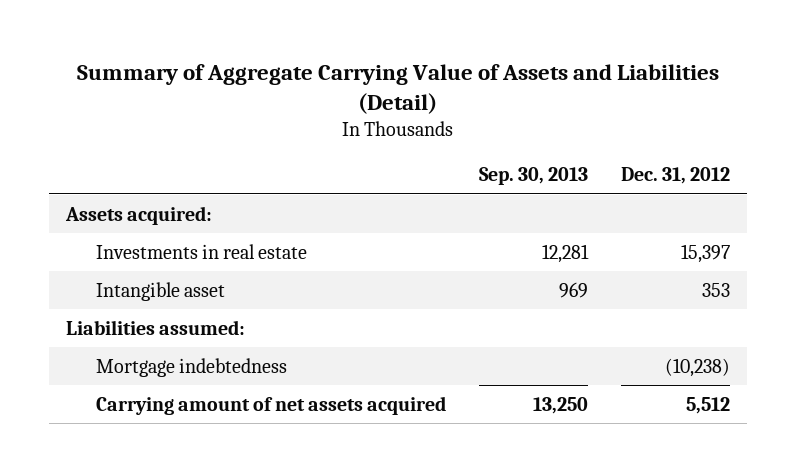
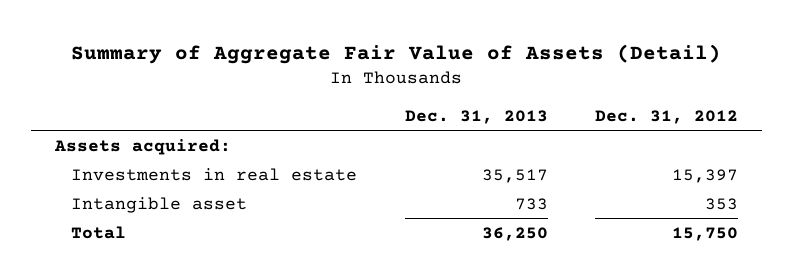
[77,63,720,114] Summary of Aggregate Carrying Value of Assets and Liabilities (Detail) -> [71,43,722,64] Summary of Aggregate Fair Value of Assets (Detail)
[479,167,589,186] Sep. 30, 2013 -> none
none -> [404,110,548,125] Dec. 31, 2013
[65,319,245,335] Liabilities assumed: -> none
[95,357,287,377] Mortgage indebtedness -> none
[95,395,446,415] Carrying amount of net assets acquired -> none
none -> [71,225,127,239] Total

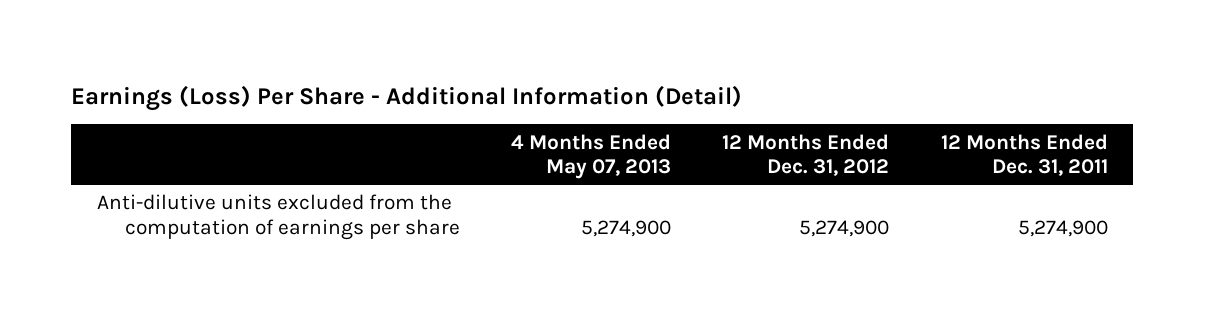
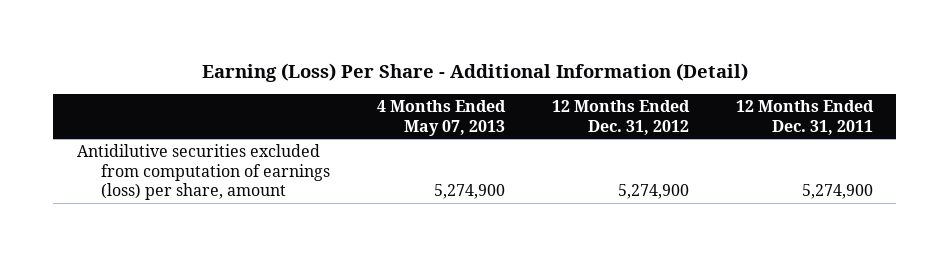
[71,84,743,111] Earnings (Loss) Per Share - Additional Information (Detail) -> [201,63,748,83] Earning (Loss) Per Share - Additional Information (Detail)
[96,194,460,240] Anti-dilutive units excluded from the computation of earnings per share -> [76,144,330,200] Antidilutive securities excluded from computation of earnings (loss) per share, amount

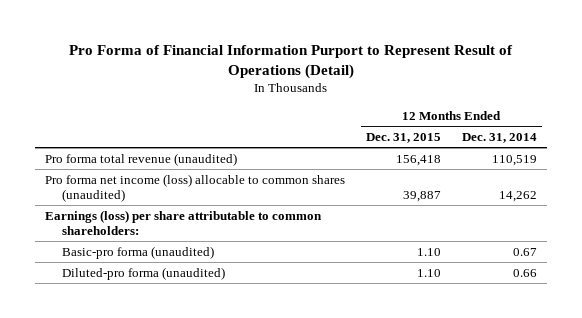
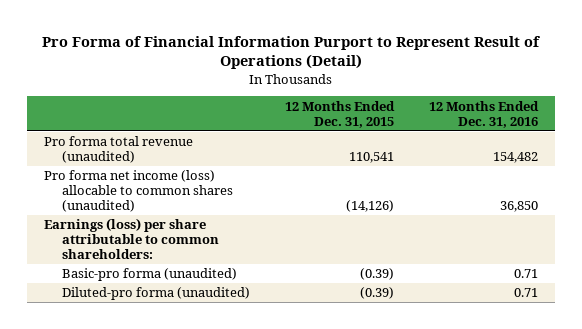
[461,133,537,144] Dec. 31, 2014 -> none
none -> [428,100,539,128] 12 Months Ended Dec. 31, 2016
[396,154,442,166] 156,418 -> [348,152,394,164] 110,541
[403,190,442,202] 39,887 -> [345,200,394,213] (14,126)
[417,247,442,256] 1.10 -> [359,268,394,281] (0.39)
[417,268,442,277] 1.10 -> [359,287,394,300] (0.39)

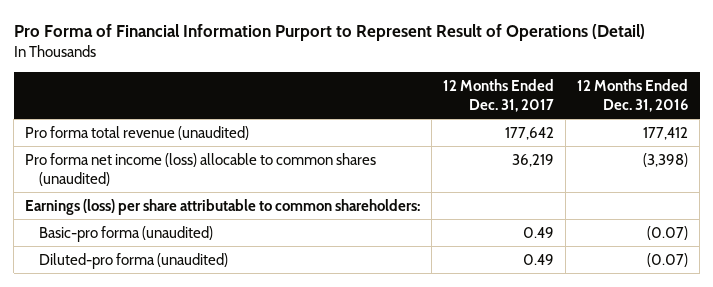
[284,100,395,128] 12 Months Ended Dec. 31, 2015 -> none
none -> [443,78,555,112] 12 Months Ended Dec. 31, 2017
[492,152,538,164] 154,482 -> [643,126,689,140] 177,412
[499,201,538,213] 36,850 -> [643,152,689,167] (3,398)
[513,269,538,279] 0.71 -> [647,225,689,240] (0.07)
[513,288,538,298] 0.71 -> [647,252,689,267] (0.07)

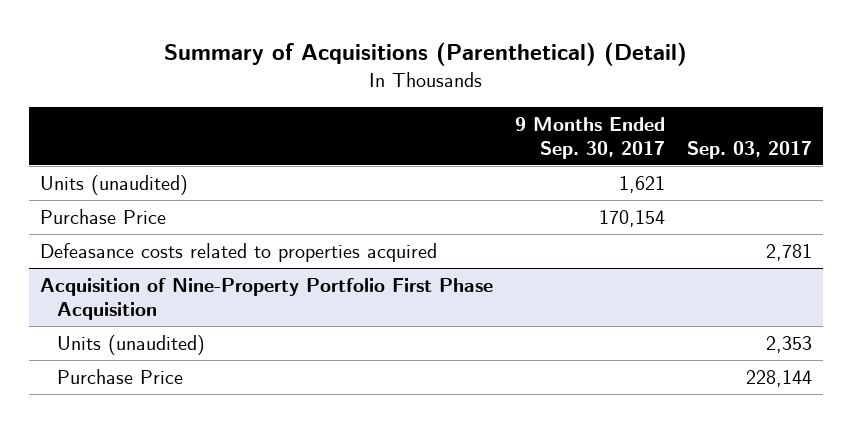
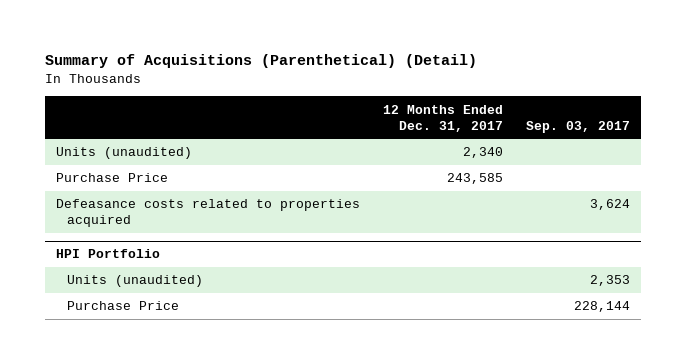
[515,117,666,159] 9 Months Ended Sep. 30, 2017 -> none
none -> [383,104,504,132] 12 Months Ended Dec. 31, 2017
[39,278,493,320] Acquisition of Nine-Property Portfolio First Phase Acquisition -> none
[766,244,813,262] 2,781 -> [589,199,630,211] 3,624
none -> [56,249,161,259] HPI Portfolio

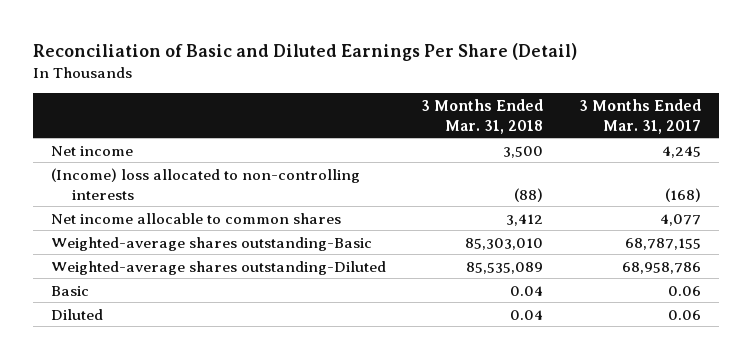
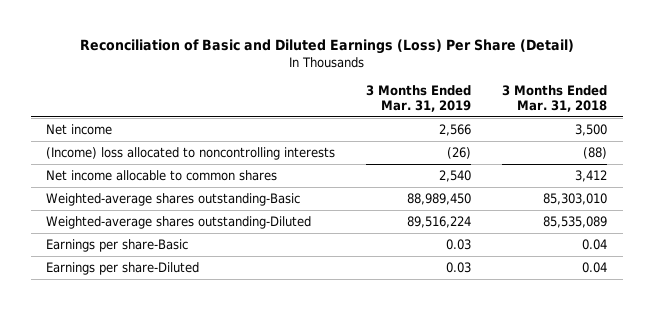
[32,42,577,61] Reconciliation of Basic and Diluted Earnings Per Share (Detail) -> [79,39,574,55] Reconciliation of Basic and Diluted Earnings (Loss) Per Share (Detail)
[579,98,702,134] 3 Months Ended Mar. 31, 2017 -> none
none -> [366,85,472,112] 3 Months Ended Mar. 31, 2019
[50,167,360,200] (Income) loss allocated to non-controlling interests -> [46,147,336,161] (Income) loss allocated to noncontrolling interests
[50,285,89,296] Basic -> [46,239,189,253] Earnings per share-Basic
[50,308,103,320] Diluted -> [46,262,200,276] Earnings per share-Diluted

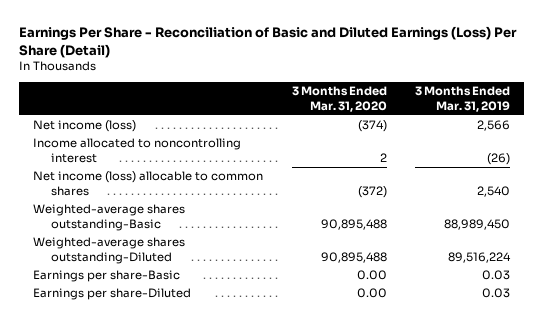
[79,39,574,55] Reconciliation of Basic and Diluted Earnings (Loss) Per Share (Detail) -> [19,25,518,58] Earnings Per Share - Reconciliation of Basic and Diluted Earnings (Loss) Per Share (Detail)
[502,85,608,112] 3 Months Ended Mar. 31, 2018 -> none
none -> [291,85,387,112] 3 Months Ended Mar. 31, 2020
[46,124,113,136] Net income -> [33,120,137,133] Net income (loss)
[46,147,336,161] (Income) loss allocated to noncontrolling interests -> [33,138,242,163] Income allocated to noncontrolling interest
[46,170,278,182] Net income allocable to common shares -> [33,171,264,196] Net income (loss) allocable to common shares

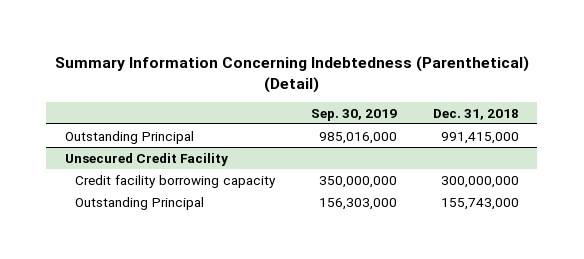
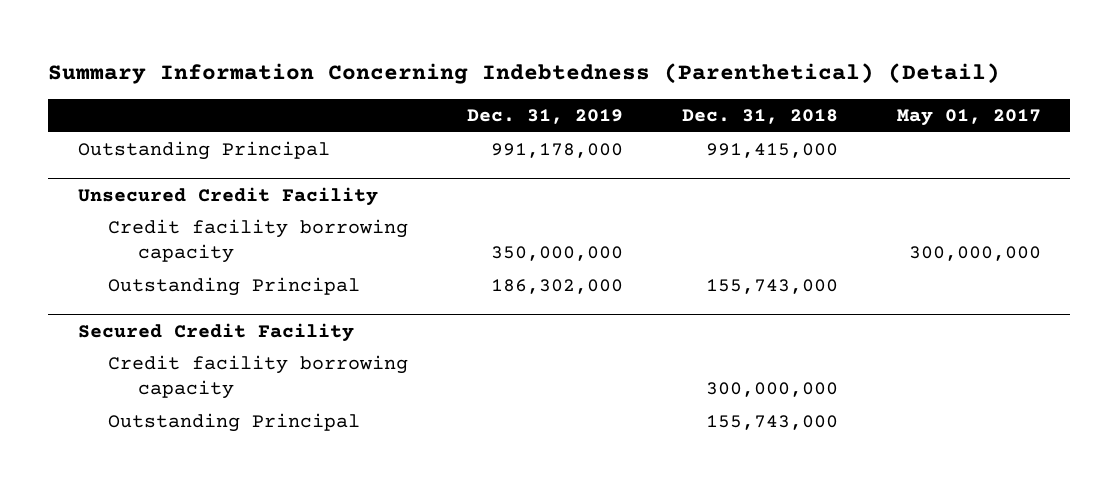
[310,108,397,121] Sep. 30, 2019 -> none
none -> [467,109,624,125] Dec. 31, 2019
none -> [896,109,1041,127] May 01, 2017
none -> [108,219,409,264] Credit facility borrowing capacity
none -> [108,277,361,297] Outstanding Principal
none -> [77,322,354,342] Secured Credit Facility

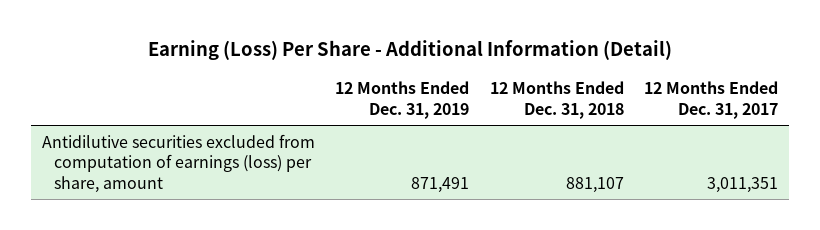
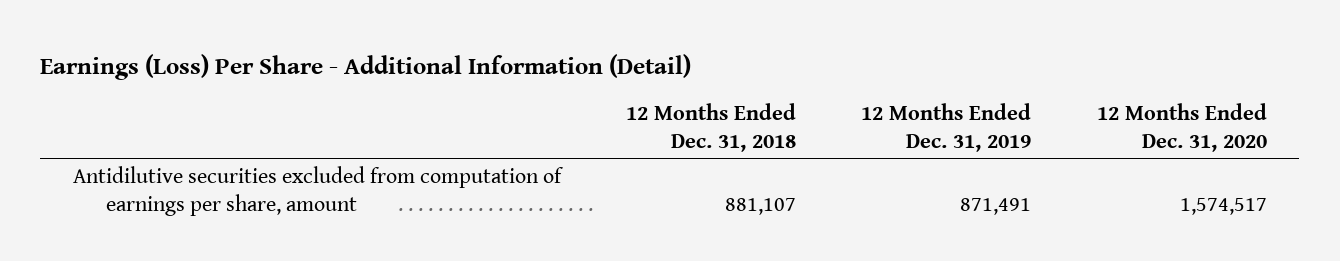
[148,40,673,61] Earning (Loss) Per Share - Additional Information (Detail) -> [40,54,692,81] Earnings (Loss) Per Share - Additional Information (Detail)
[644,81,779,119] 12 Months Ended Dec. 31, 2017 -> none
none -> [1096,103,1267,152] 12 Months Ended Dec. 31, 2020
[41,134,315,193] Antidilutive securities excluded from computation of earnings (loss) per share, amount -> [72,166,564,216] Antidilutive securities excluded from computation of earnings per share, amount

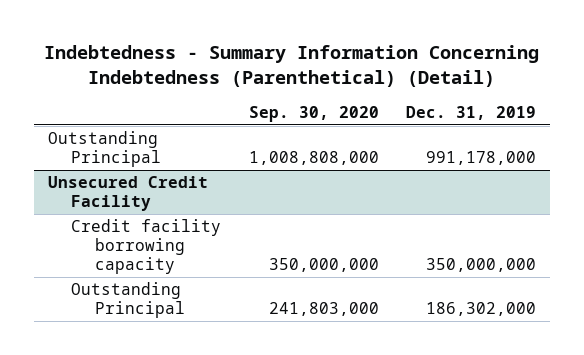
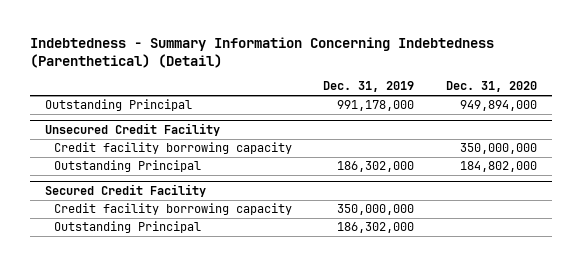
[248,105,379,122] Sep. 30, 2020 -> none
none -> [445,81,537,93] Dec. 31, 2020
none -> [53,142,292,155] Credit facility borrowing capacity
none -> [53,160,201,173] Outstanding Principal
none -> [45,184,207,198] Secured Credit Facility

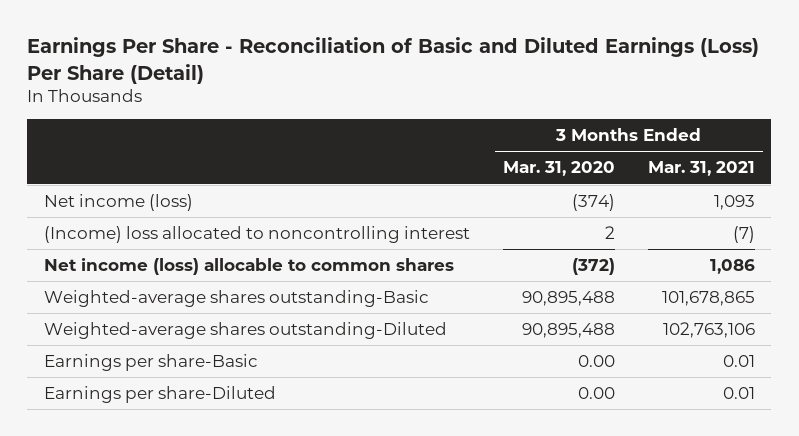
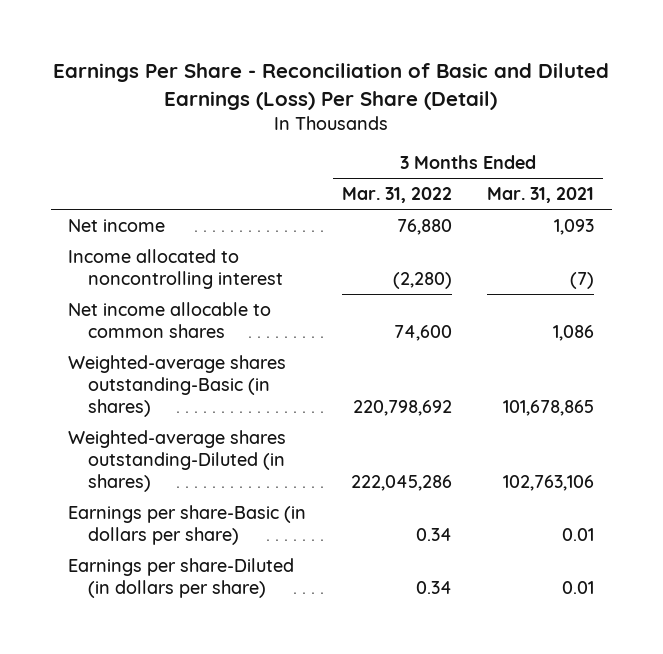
[502,161,615,177] Mar. 31, 2020 -> none
none -> [341,187,452,204] Mar. 31, 2022
[43,194,193,212] Net income (loss) -> [68,218,166,232] Net income
[43,226,470,244] (Income) loss allocated to noncontrolling interest -> [68,248,283,289] Income allocated to noncontrolling interest
[43,258,454,276] Net income (loss) allocable to common shares -> [68,301,272,338] Net income allocable to common shares
[43,290,429,308] Weighted-average shares outstanding-Basic -> [68,354,287,418] Weighted-average shares outstanding-Basic (in shares)
[43,322,447,340] Weighted-average shares outstanding-Diluted -> [68,429,287,493] Weighted-average shares outstanding-Diluted (in shares)
[43,354,258,372] Earnings per share-Basic -> [68,504,307,545] Earnings per share-Basic (in dollars per share)
[43,386,276,404] Earnings per share-Diluted -> [68,557,295,598] Earnings per share-Diluted (in dollars per share)

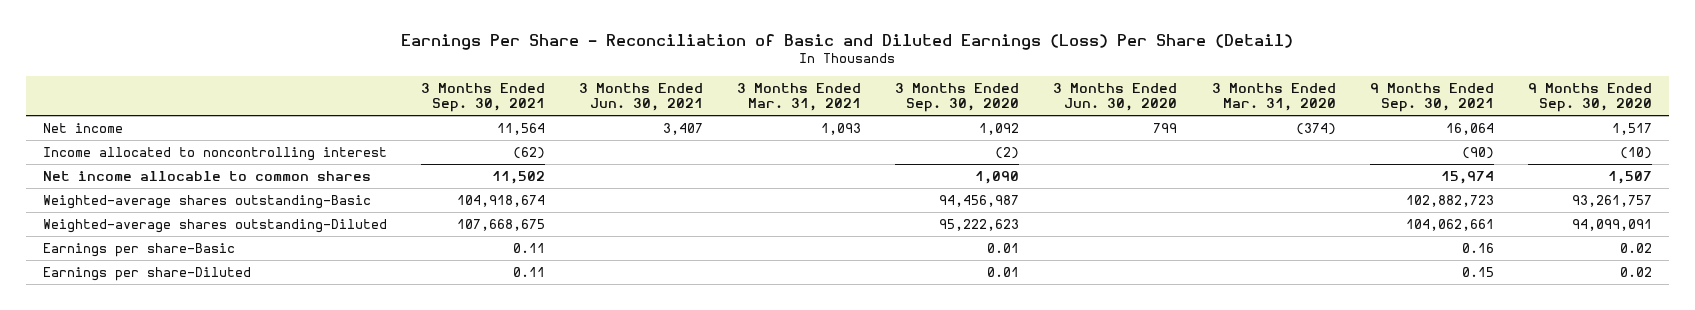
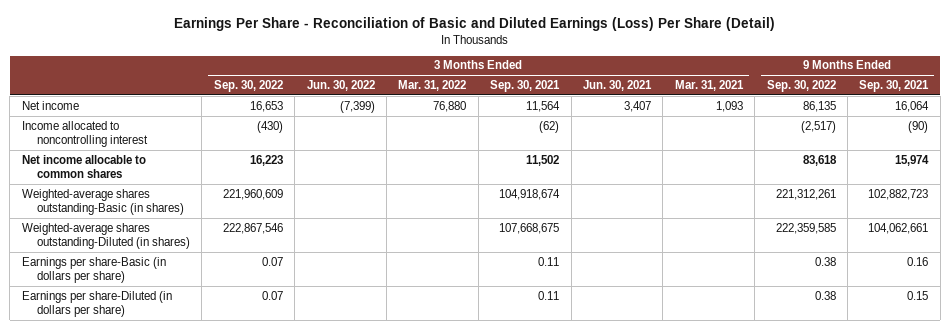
[895,82,1020,112] 3 Months Ended Sep. 30, 2020 -> none
[1053,82,1178,111] 3 Months Ended Jun. 30, 2020 -> none
[1211,82,1336,111] 3 Months Ended Mar. 31, 2020 -> none
[1527,82,1652,112] 9 Months Ended Sep. 30, 2020 -> none
none -> [213,79,283,92] Sep. 30, 2022
none -> [306,79,375,91] Jun. 30, 2022
none -> [398,79,467,91] Mar. 31, 2022
none -> [766,79,836,92] Sep. 30, 2022
[42,194,371,209] Weighted-average shares outstanding-Basic -> [21,188,185,216] Weighted-average shares outstanding-Basic (in shares)
[42,218,387,233] Weighted-average shares outstanding-Diluted -> [21,222,191,250] Weighted-average shares outstanding-Diluted (in shares)
[42,242,235,257] Earnings per share-Basic -> [21,256,166,284] Earnings per share-Basic (in dollars per share)
[42,266,251,281] Earnings per share-Diluted -> [21,290,172,318] Earnings per share-Diluted (in dollars per share)

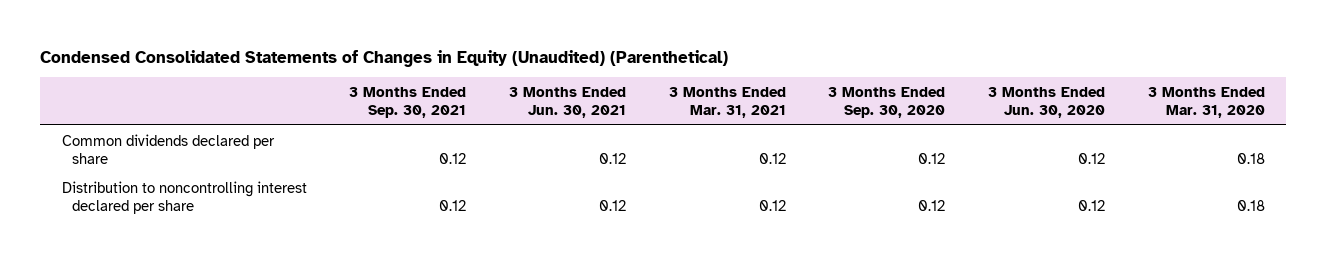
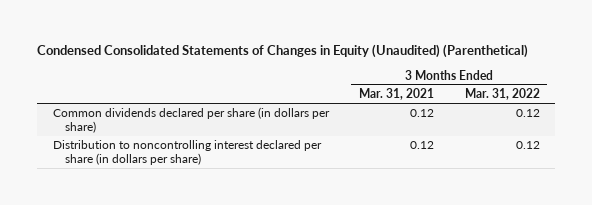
[349,86,467,118] 3 Months Ended Sep. 30, 2021 -> none
[508,86,626,118] 3 Months Ended Jun. 30, 2021 -> none
[828,86,946,118] 3 Months Ended Sep. 30, 2020 -> none
[987,86,1105,118] 3 Months Ended Jun. 30, 2020 -> none
[1147,86,1265,118] 3 Months Ended Mar. 31, 2020 -> none
none -> [464,88,540,101] Mar. 31, 2022
[61,133,275,164] Common dividends declared per share -> [52,107,330,133] Common dividends declared per share (in dollars per share)
[61,180,307,214] Distribution to noncontrolling interest declared per share -> [52,140,322,165] Distribution to noncontrolling interest declared per share (in dollars per share)

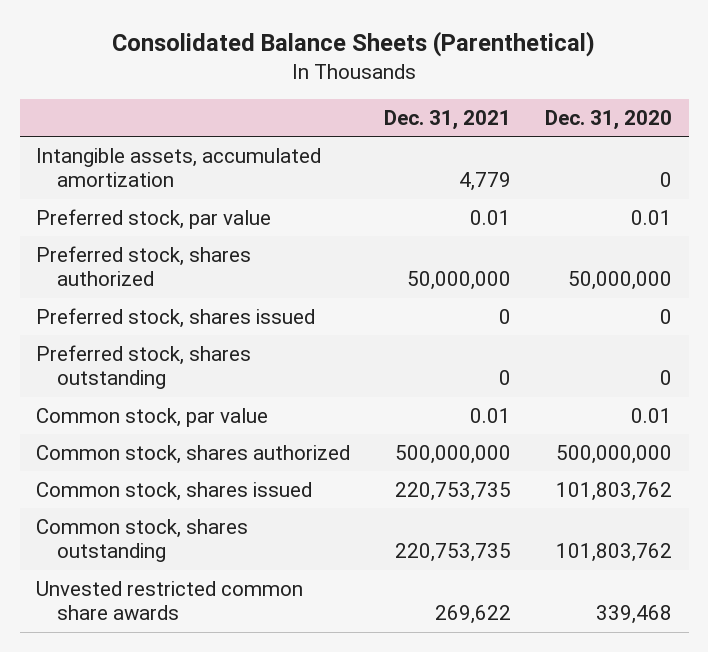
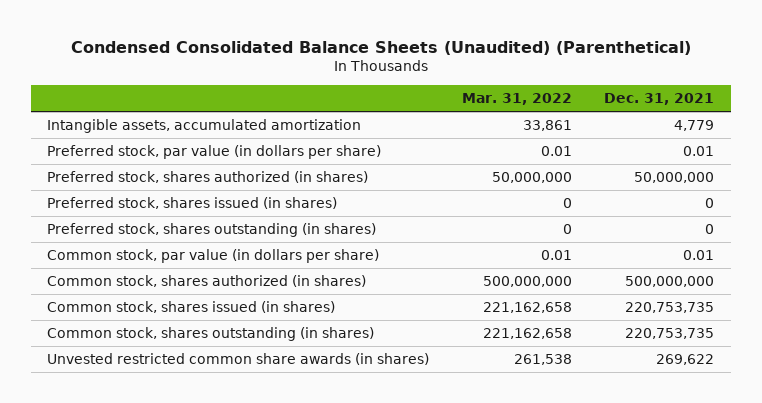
[112,31,596,58] Consolidated Balance Sheets (Parenthetical) -> [70,40,691,55] Condensed Consolidated Balance Sheets (Unaudited) (Parenthetical)
[544,109,672,130] Dec. 31, 2020 -> none
none -> [461,92,572,105] Mar. 31, 2022
[36,208,272,229] Preferred stock, par value -> [47,145,382,160] Preferred stock, par value (in dollars per share)
[36,245,252,287] Preferred stock, shares authorized -> [47,171,369,184] Preferred stock, shares authorized (in shares)
[36,307,316,328] Preferred stock, shares issued -> [47,197,338,210] Preferred stock, shares issued (in shares)
[36,344,252,390] Preferred stock, shares outstanding -> [47,223,377,238] Preferred stock, shares outstanding (in shares)
[36,407,269,427] Common stock, par value -> [47,249,380,264] Common stock, par value (in dollars per share)
[36,444,351,464] Common stock, shares authorized -> [47,275,367,288] Common stock, shares authorized (in shares)
[36,481,313,501] Common stock, shares issued -> [47,301,336,314] Common stock, shares issued (in shares)
[36,518,249,563] Common stock, shares outstanding -> [47,327,375,342] Common stock, shares outstanding (in shares)
[36,580,304,621] Unvested restricted common share awards -> [47,353,430,366] Unvested restricted common share awards (in shares)

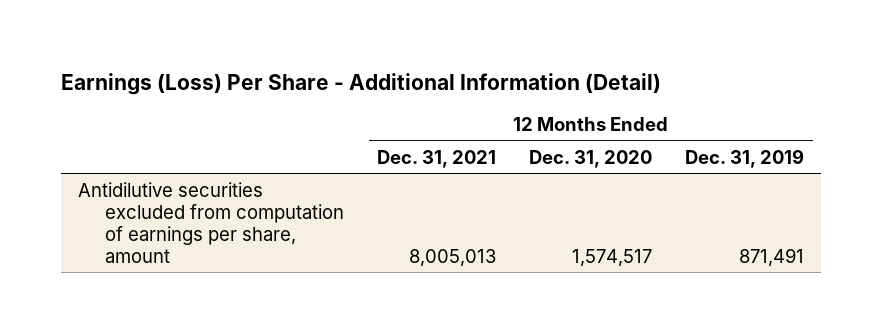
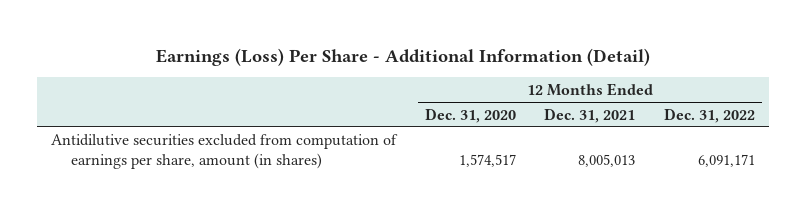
[685,148,805,168] Dec. 31, 2019 -> none
none -> [664,107,756,123] Dec. 31, 2022
[77,181,344,263] Antidilutive securities excluded from computation of earnings per share, amount -> [51,134,399,170] Antidilutive securities excluded from computation of earnings per share, amount (in shares)

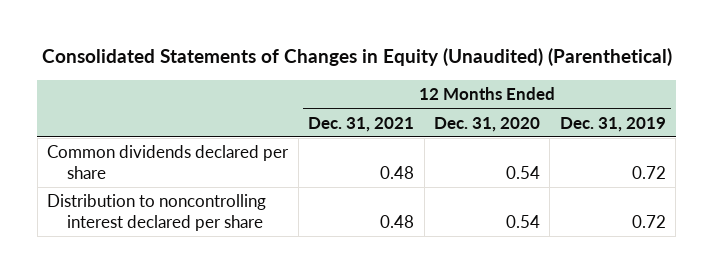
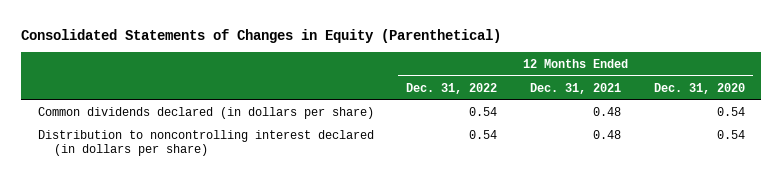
[41,48,672,67] Consolidated Statements of Changes in Equity (Unaudited) (Parenthetical) -> [21,29,502,44] Consolidated Statements of Changes in Equity (Parenthetical)
[559,116,666,132] Dec. 31, 2019 -> none
none -> [406,82,498,94] Dec. 31, 2022
[47,145,290,179] Common dividends declared per share -> [37,106,374,119] Common dividends declared (in dollars per share)
[47,194,267,231] Distribution to noncontrolling interest declared per share -> [37,129,374,157] Distribution to noncontrolling interest declared (in dollars per share)

